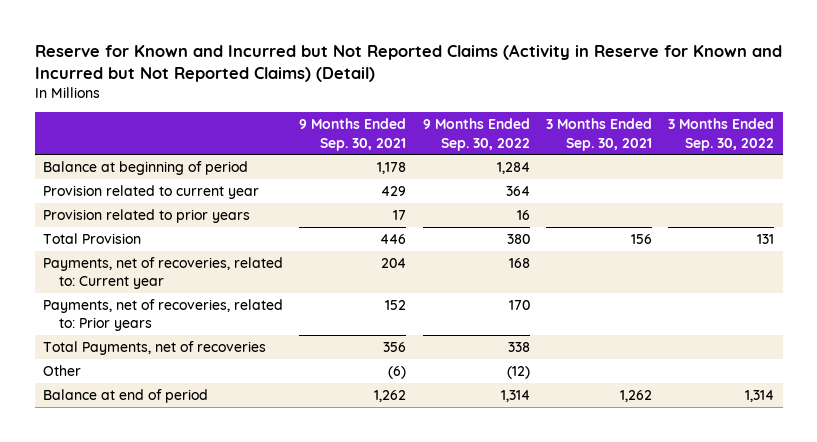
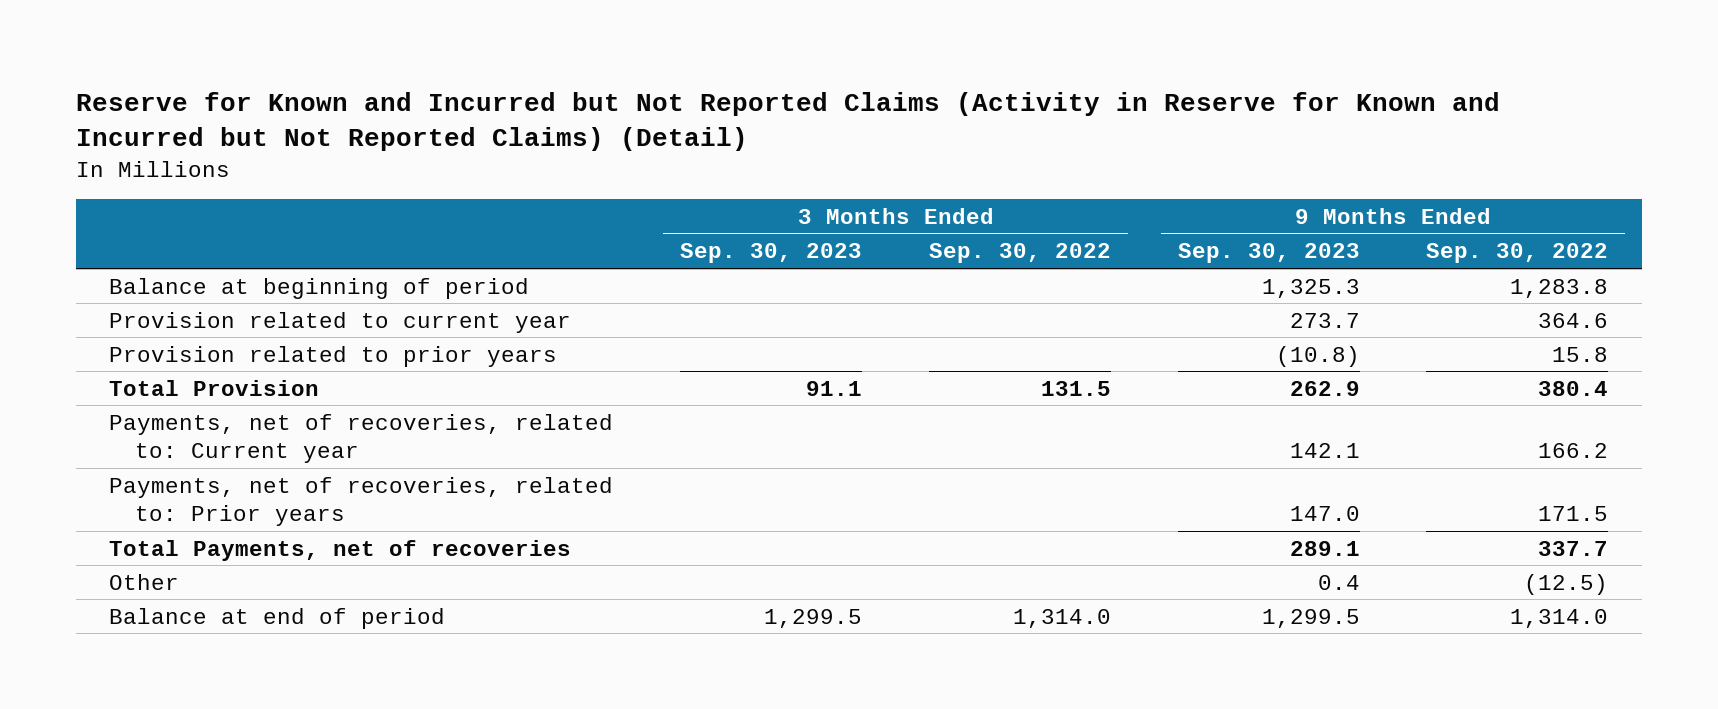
[299,118,407,151] 9 Months Ended Sep. 30, 2021 -> none
[546,118,653,151] 3 Months Ended Sep. 30, 2021 -> none
none -> [680,243,863,264] Sep. 30, 2023
none -> [1177,243,1360,264] Sep. 30, 2023
[496,161,530,174] 1,284 -> [1510,278,1609,298] 1,283.8
[505,185,530,196] 364 -> [1538,312,1609,328] 364.6
[516,209,530,220] 16 -> [1552,346,1609,362] 15.8
[506,233,530,244] 380 -> [1538,380,1609,396] 380.4
[757,233,775,244] 131 -> [1040,380,1111,396] 131.5
[508,257,530,268] 168 -> [1538,443,1609,459] 166.2
[508,299,530,310] 170 -> [1538,506,1609,522] 171.5
[507,341,530,352] 338 -> [1538,540,1609,556] 337.7
[506,365,530,379] (12) -> [1524,573,1609,595] (12.5)
[500,389,530,402] 1,314 -> [1510,608,1609,628] 1,314.0
[745,389,775,402] 1,314 -> [1012,608,1111,628] 1,314.0

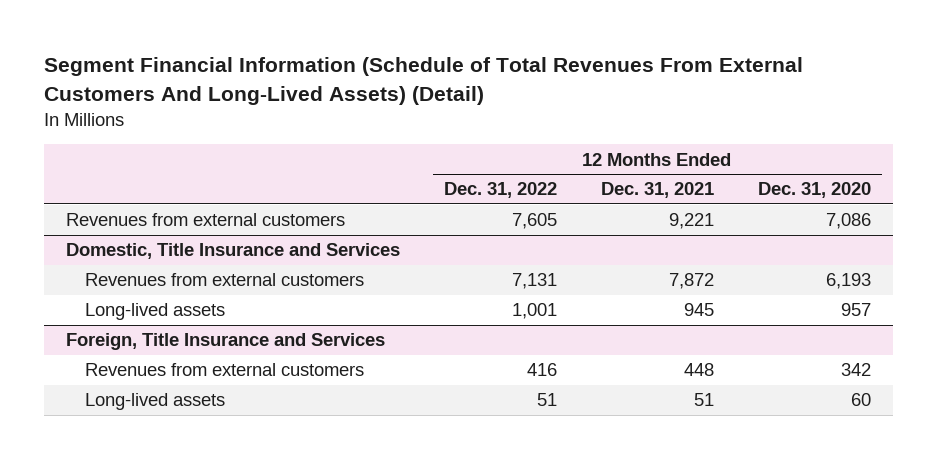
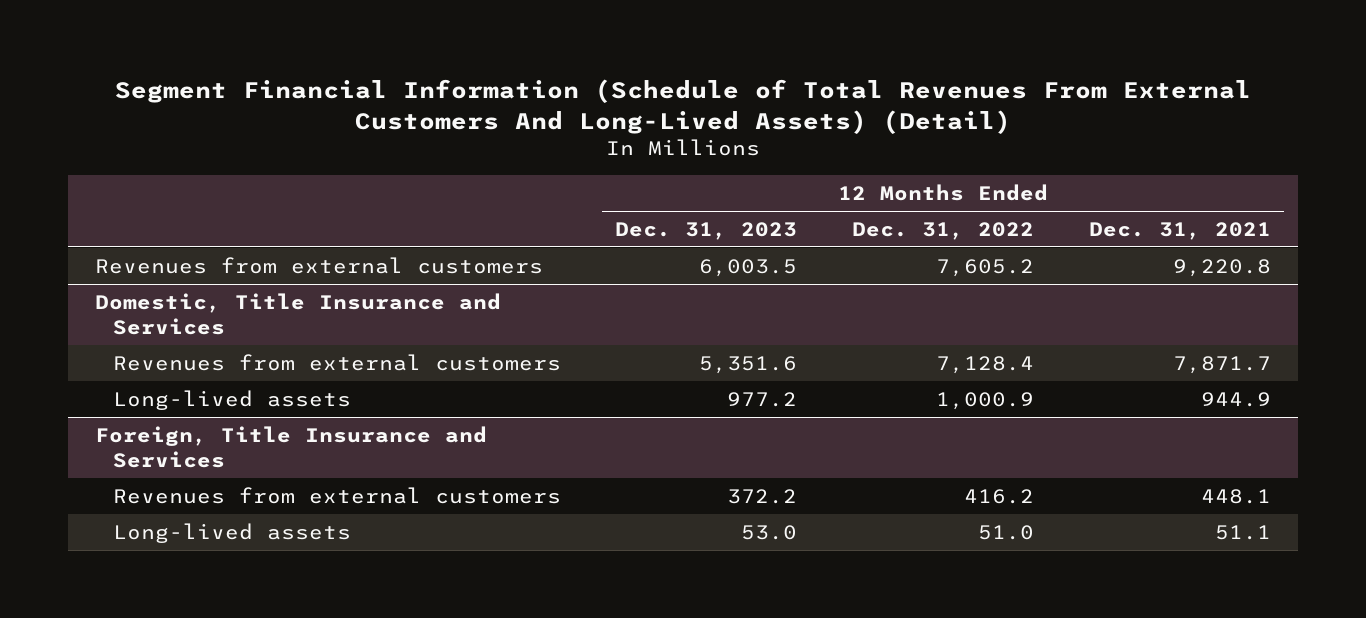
[758,182,872,199] Dec. 31, 2020 -> none
none -> [615,221,798,240] Dec. 31, 2023
[511,213,557,230] 7,605 -> [936,258,1035,277] 7,605.2
[668,213,714,230] 9,221 -> [1172,258,1271,277] 9,220.8
[511,273,557,290] 7,131 -> [936,355,1035,374] 7,128.4
[668,273,714,290] 7,872 -> [1172,355,1271,374] 7,871.7
[511,303,557,320] 1,001 -> [936,391,1035,410] 1,000.9
[683,303,714,317] 945 -> [1200,391,1271,407] 944.9
[526,363,557,377] 416 -> [964,488,1035,504] 416.2
[683,363,714,377] 448 -> [1200,488,1271,504] 448.1
[536,393,557,407] 51 -> [978,524,1035,540] 51.0
[693,393,714,407] 51 -> [1214,524,1271,540] 51.1

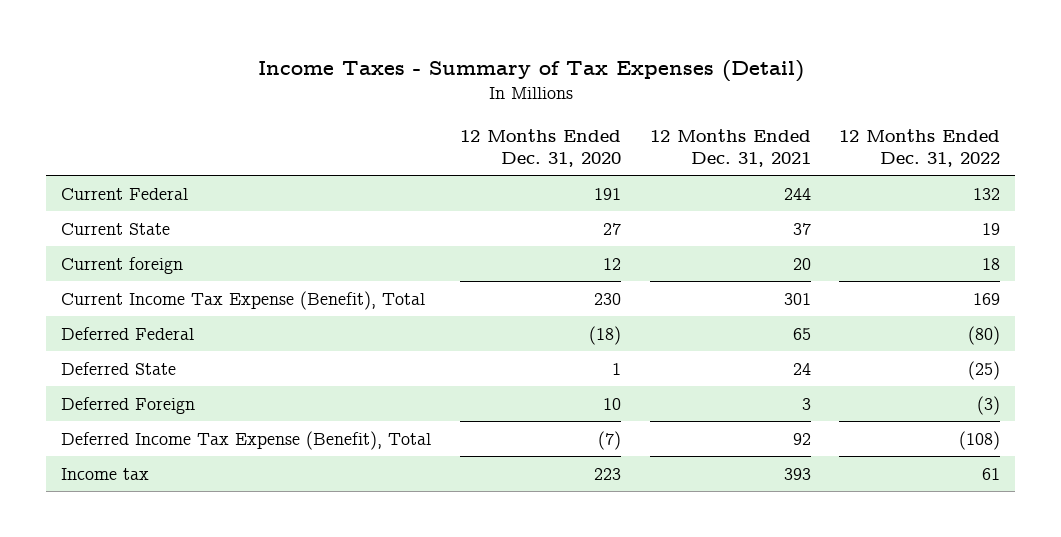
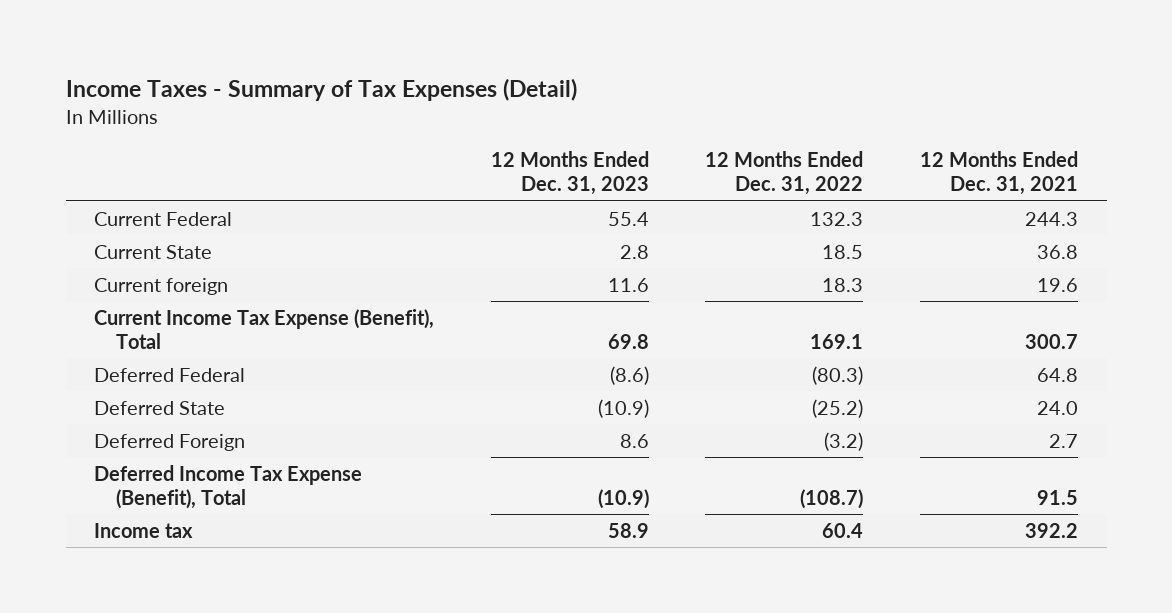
[459,128,621,167] 12 Months Ended Dec. 31, 2020 -> none
none -> [490,151,649,196] 12 Months Ended Dec. 31, 2023
[783,187,811,200] 244 -> [1025,211,1079,226] 244.3
[973,187,1001,200] 132 -> [810,211,864,226] 132.3
[792,222,811,235] 37 -> [1037,244,1079,259] 36.8
[982,222,1001,235] 19 -> [822,244,864,259] 18.5
[792,257,811,270] 20 -> [1037,277,1079,292] 19.6
[982,257,1001,270] 18 -> [822,277,864,292] 18.3
[783,292,811,305] 301 -> [1025,333,1079,349] 300.7
[973,292,1001,305] 169 -> [810,333,864,349] 169.1
[792,327,811,340] 65 -> [1037,367,1079,382] 64.8
[968,325,1001,345] (80) -> [812,365,864,385] (80.3)
[792,362,811,375] 24 -> [1037,400,1079,415] 24.0
[968,360,1001,380] (25) -> [812,398,864,418] (25.2)
[801,397,811,410] 3 -> [1049,433,1079,448] 2.7
[977,395,1001,415] (3) -> [824,431,864,451] (3.2)
[792,432,811,445] 92 -> [1037,489,1079,505] 91.5
[959,430,1001,450] (108) -> [800,488,864,509] (108.7)
[783,467,811,480] 393 -> [1025,522,1079,538] 392.2
[982,467,1001,480] 61 -> [822,522,864,538] 60.4

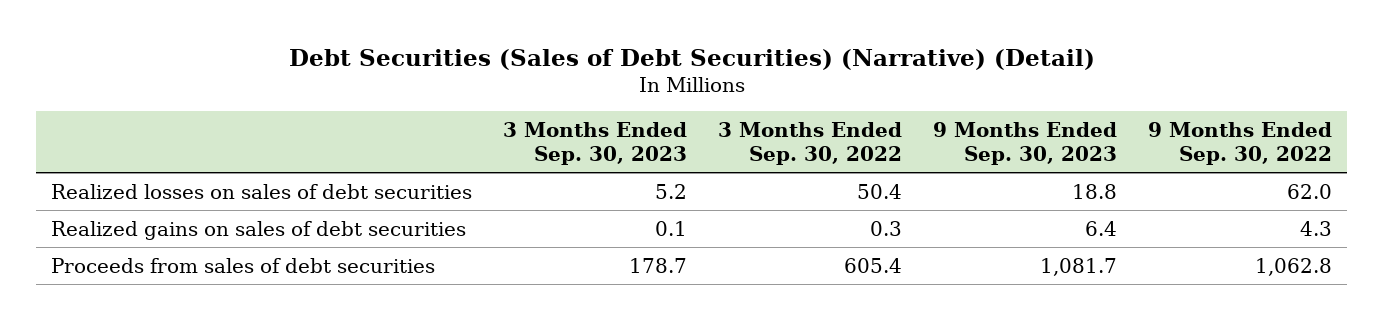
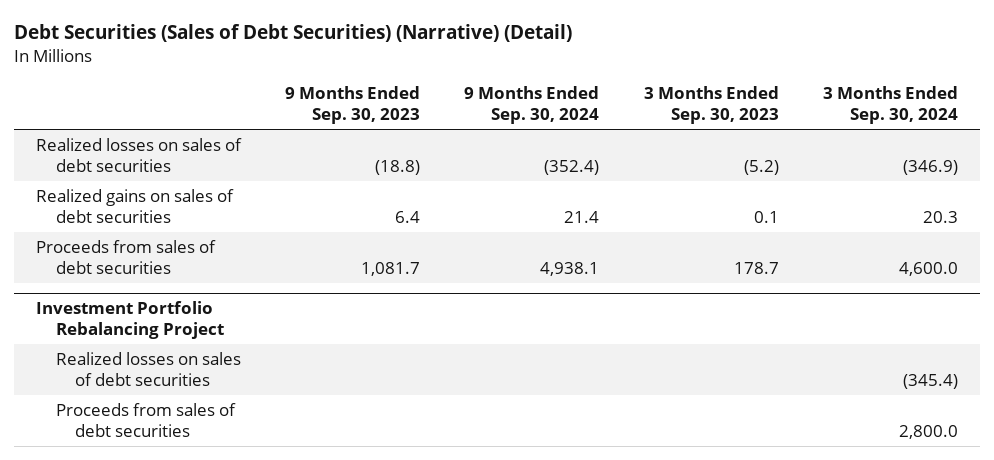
[718,122,903,166] 3 Months Ended Sep. 30, 2022 -> none
[1148,122,1333,166] 9 Months Ended Sep. 30, 2022 -> none
none -> [464,86,600,125] 9 Months Ended Sep. 30, 2024
none -> [822,86,958,125] 3 Months Ended Sep. 30, 2024
[655,183,688,199] 5.2 -> [743,159,779,175] (5.2)
[1072,183,1118,199] 18.8 -> [375,159,421,175] (18.8)
none -> [35,301,224,340] Investment Portfolio Rebalancing Project
none -> [55,351,241,386] Realized losses on sales of debt securities
none -> [55,402,236,437] Proceeds from sales of debt securities

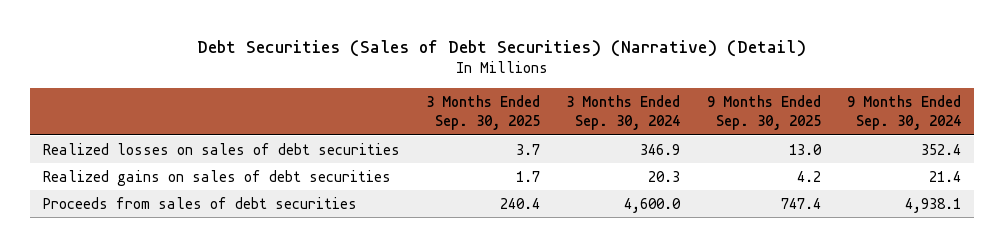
[285,86,421,125] 9 Months Ended Sep. 30, 2023 -> none
[643,86,779,125] 3 Months Ended Sep. 30, 2023 -> none
none -> [426,94,541,131] 3 Months Ended Sep. 30, 2025
none -> [706,94,821,131] 9 Months Ended Sep. 30, 2025
[544,159,600,175] (352.4) -> [920,143,961,155] 352.4
[902,159,958,175] (346.9) -> [640,143,681,155] 346.9
[35,301,224,340] Investment Portfolio Rebalancing Project -> none
[55,351,241,386] Realized losses on sales of debt securities -> none
[55,402,236,437] Proceeds from sales of debt securities -> none

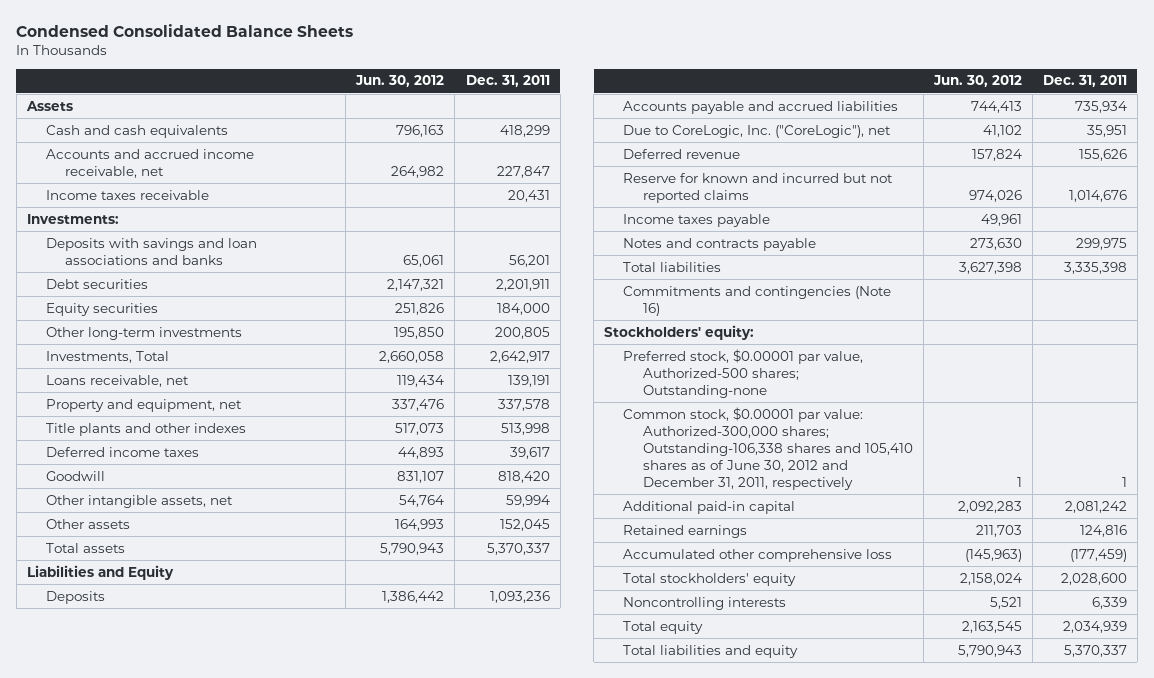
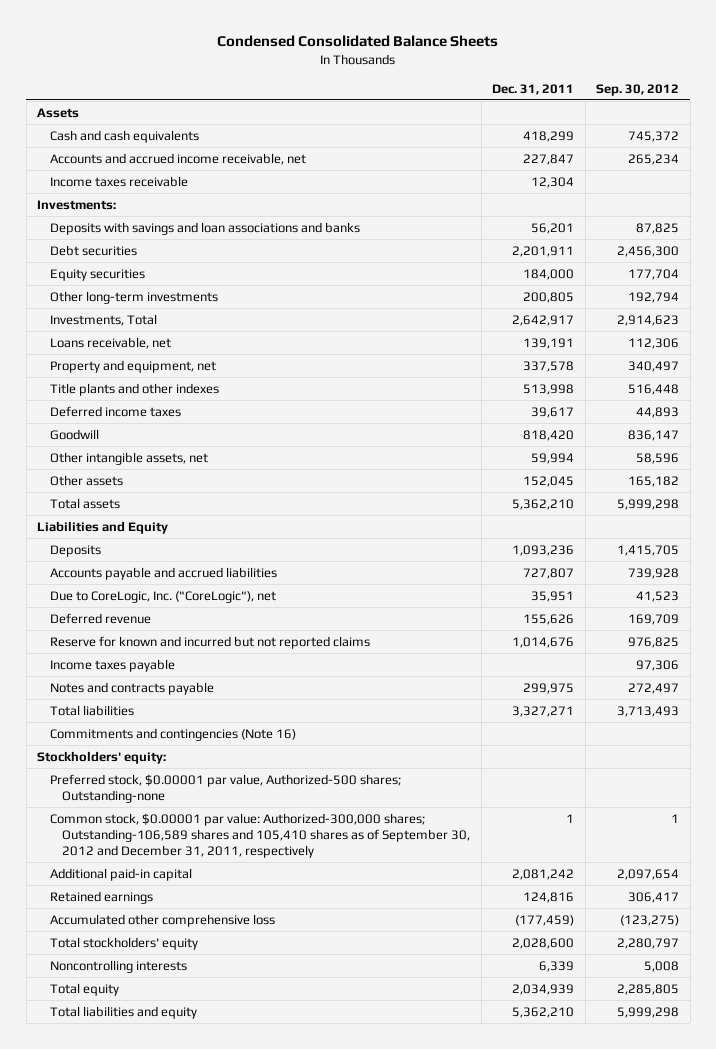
[355,75,445,88] Jun. 30, 2012 -> none
none -> [596,83,680,96] Sep. 30, 2012
[507,189,550,202] 20,431 -> [531,176,575,188] 12,304
[486,542,550,555] 5,370,337 -> [512,498,575,510] 5,362,210
[1074,100,1127,113] 735,934 -> [523,567,575,579] 727,807
[1063,261,1127,274] 3,335,398 -> [512,705,575,717] 3,327,271
[623,406,913,490] Common stock, $0.00001 par value: Authorized-300,000 shares; Outstanding-106,338 shares and 105,410 shares as of June 30, 2012 and December 31, 2011, respectively -> [49,812,471,858] Common stock, $0.00001 par value: Authorized-300,000 shares; Outstanding-106,589 shares and 105,410 shares as of September 30, 2012 and December 31, 2011, respectively
[1063,644,1127,657] 5,370,337 -> [512,1006,575,1018] 5,362,210

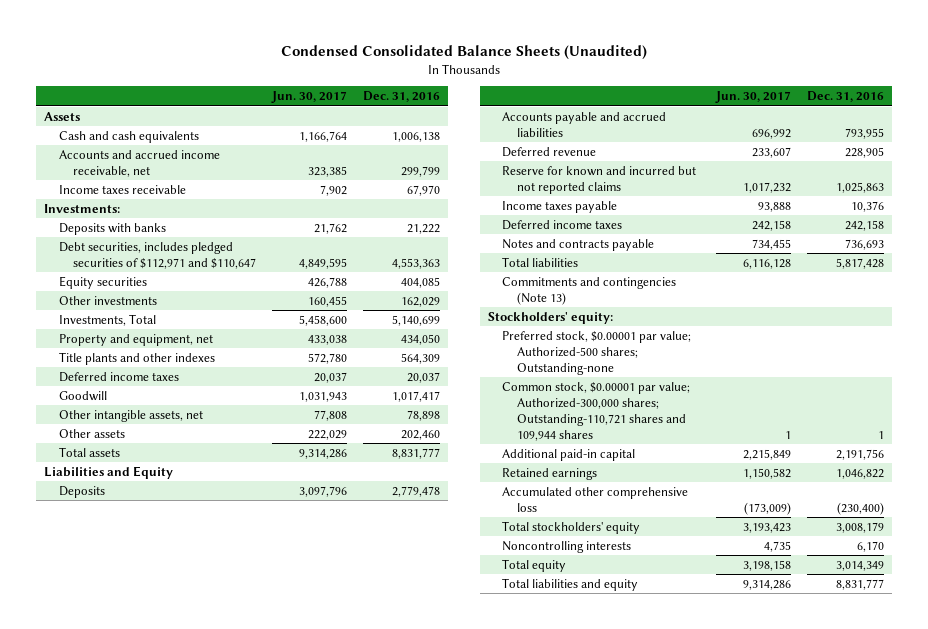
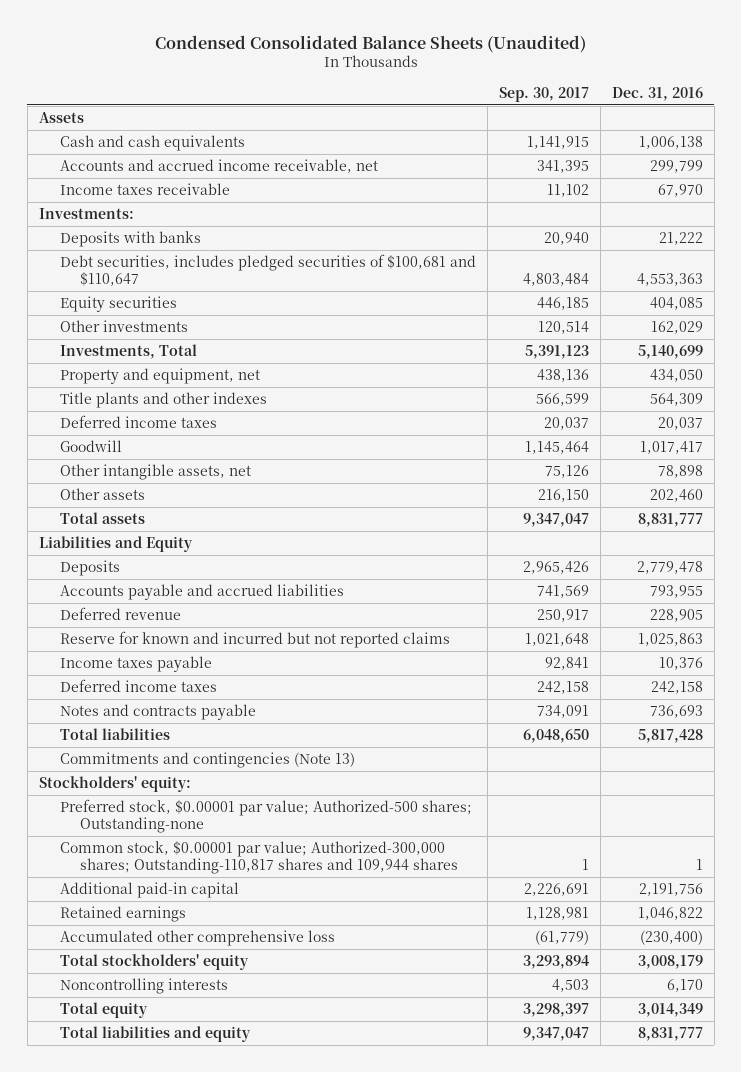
[271,91,348,104] Jun. 30, 2017 -> none
none -> [498,87,589,103] Sep. 30, 2017
[58,241,257,269] Debt securities, includes pledged securities of $112,971 and $110,647 -> [59,253,476,287] Debt securities, includes pledged securities of $100,681 and $110,647
[502,381,691,441] Common stock, $0.00001 par value; Authorized-300,000 shares; Outstanding-110,721 shares and 109,944 shares -> [59,840,459,875] Common stock, $0.00001 par value; Authorized-300,000 shares; Outstanding-110,817 shares and 109,944 shares

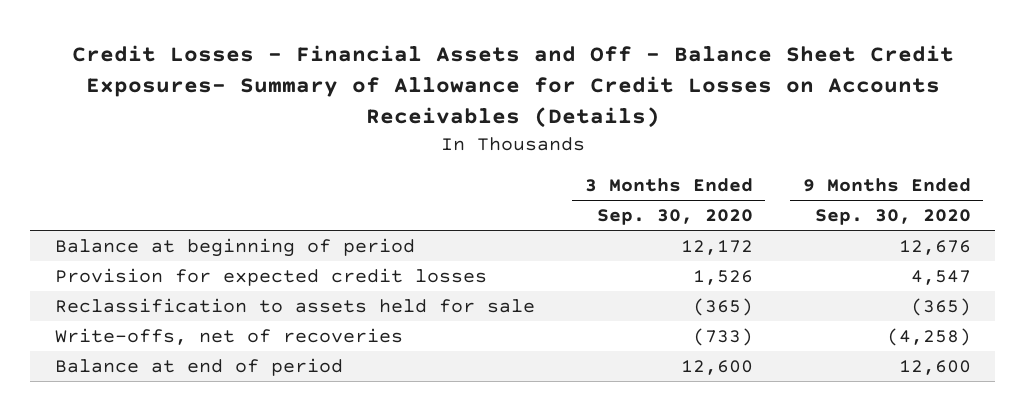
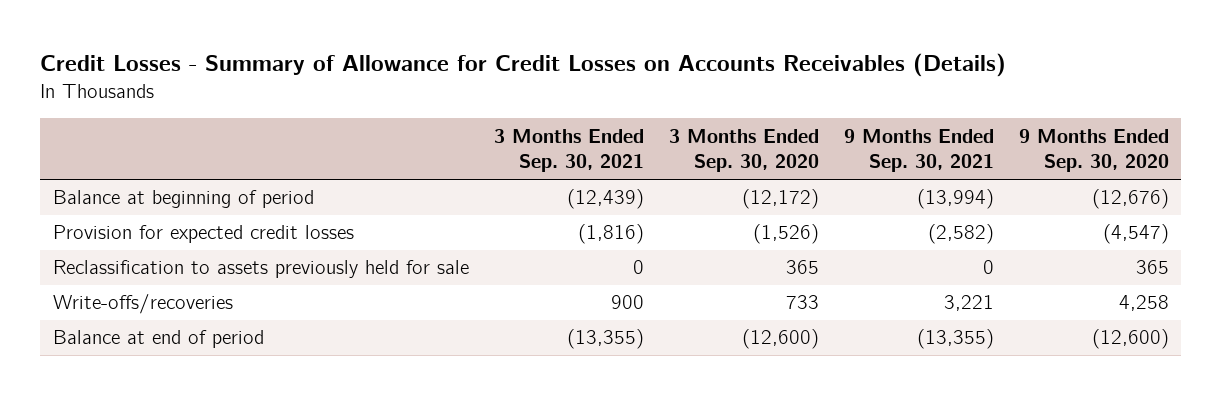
[71,45,954,129] Credit Losses - Financial Assets and Off - Balance Sheet Credit Exposures- Summary of Allowance for Credit Losses on Accounts Receivables (Details) -> [40,53,1007,78] Credit Losses - Summary of Allowance for Credit Losses on Accounts Receivables (Details)
none -> [493,128,644,173] 3 Months Ended Sep. 30, 2021
none -> [843,128,994,173] 9 Months Ended Sep. 30, 2021
[680,239,753,255] 12,172 -> [741,189,819,210] (12,172)
[898,239,971,255] 12,676 -> [1091,189,1169,210] (12,676)
[692,269,753,285] 1,526 -> [752,224,819,245] (1,526)
[910,269,971,285] 4,547 -> [1102,224,1169,245] (4,547)
[55,297,536,313] Reclassification to assets held for sale -> [52,260,469,279] Reclassification to assets previously held for sale
[692,297,753,316] (365) -> [785,260,819,275] 365
[910,297,971,316] (365) -> [1135,260,1169,275] 365
[55,327,404,345] Write-offs, net of recoveries -> [52,294,233,315] Write-offs/recoveries
[692,327,753,346] (733) -> [785,295,819,310] 733
[886,327,971,346] (4,258) -> [1118,295,1169,312] 4,258
[680,359,753,375] 12,600 -> [741,329,819,350] (12,600)
[898,359,971,375] 12,600 -> [1091,329,1169,350] (12,600)

